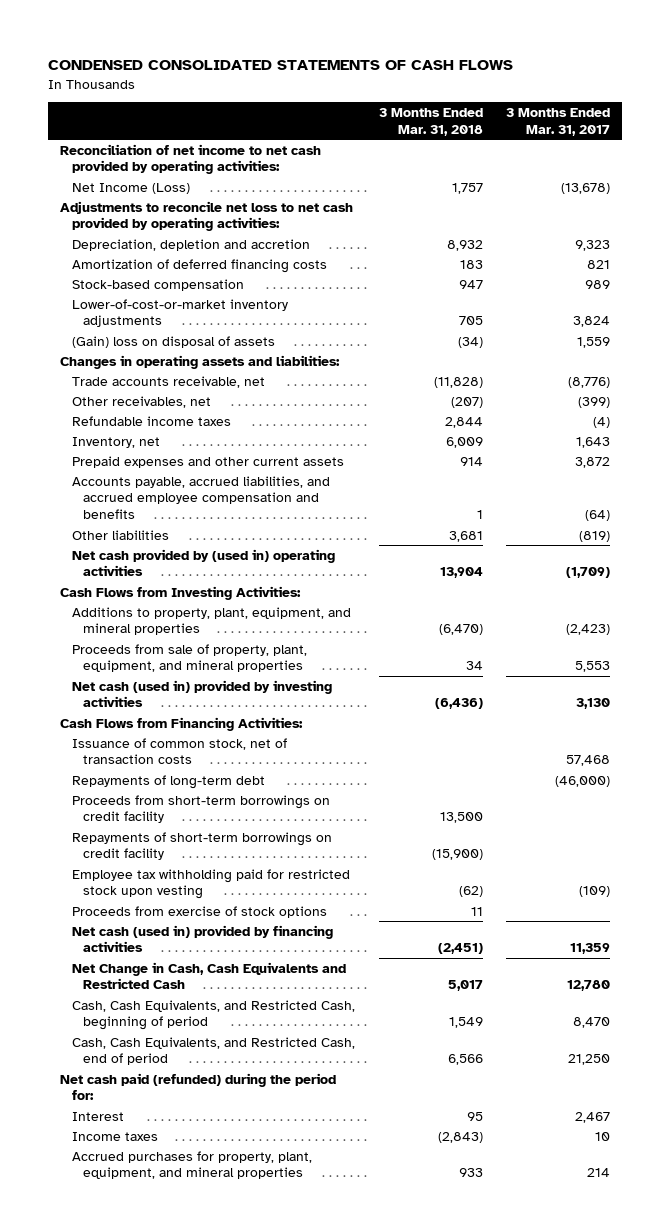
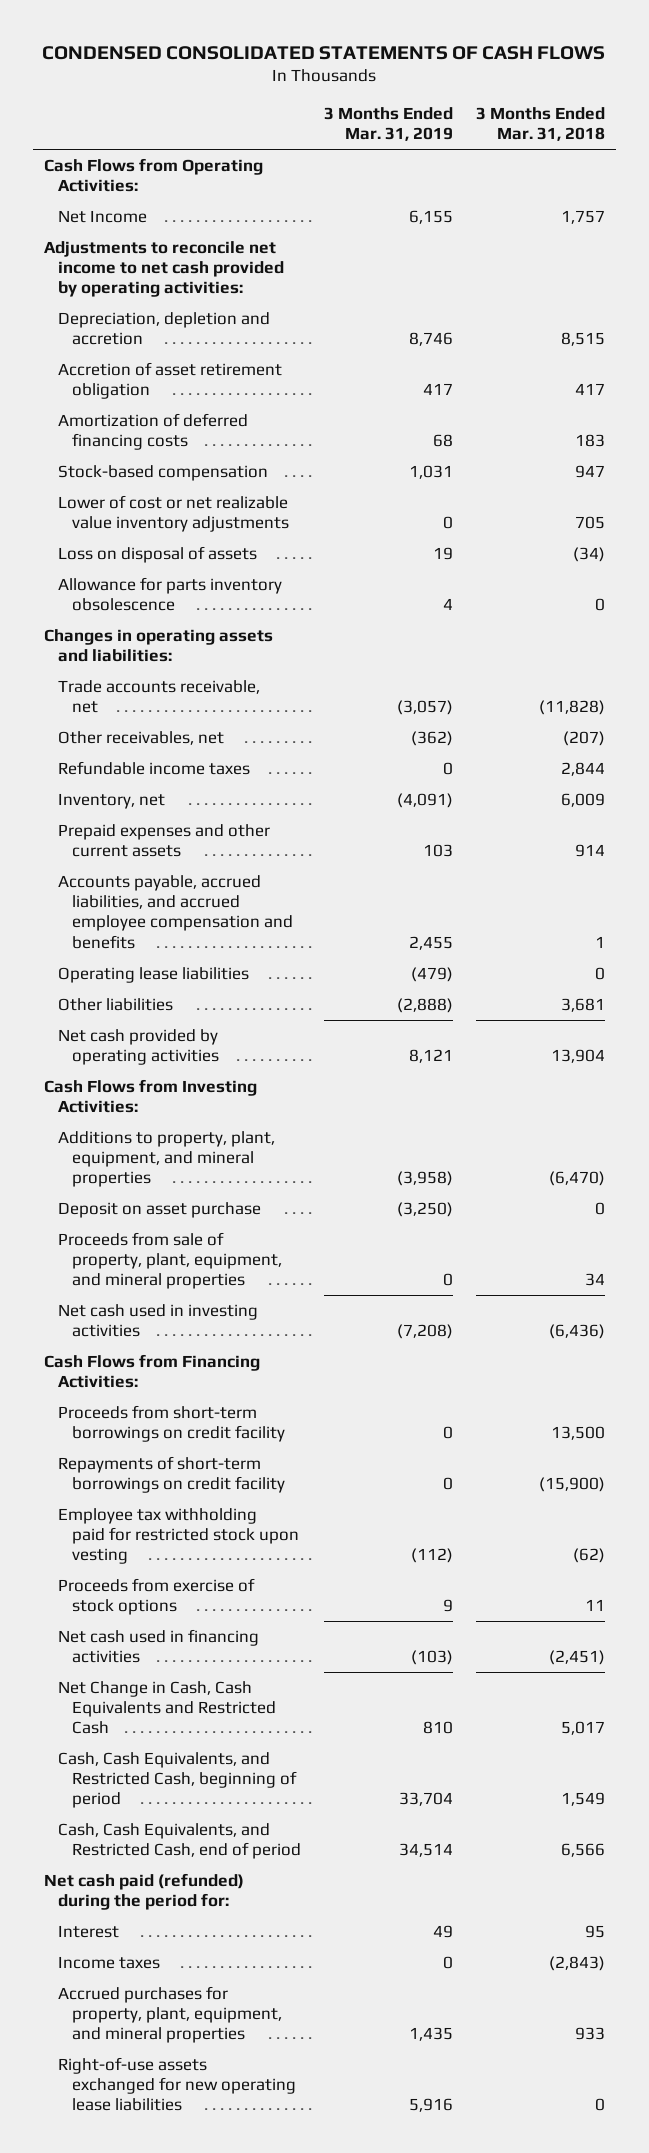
[506,108,611,136] 3 Months Ended Mar. 31, 2017 -> none
none -> [323,106,453,142] 3 Months Ended Mar. 31, 2019
[60,143,322,175] Reconciliation of net income to net cash provided by operating activities: -> none
none -> [44,157,264,193] Cash Flows from Operating Activities:
[71,182,190,194] Net Income (Loss) -> [58,209,148,223] Net Income
[60,200,354,232] Adjustments to reconcile net loss to net cash provided by operating activities: -> [44,240,285,298] Adjustments to reconcile net income to net cash provided by operating activities:
[446,239,483,251] 8,932 -> [560,332,605,347] 8,515
none -> [58,361,283,400] Accretion of asset retirement obligation
[71,298,288,328] Lower-of-cost-or-market inventory adjustments -> [58,494,289,533] Lower of cost or net realizable value inventory adjustments
[71,335,275,348] (Gain) loss on disposal of assets -> [58,545,258,563] Loss on disposal of assets
none -> [58,576,283,612] Allowance for parts inventory obsolescence
none -> [58,966,250,983] Operating lease liabilities
[71,548,335,577] Net cash provided by (used in) operating activities -> [58,1028,219,1066] Net cash provided by operating activities
none -> [58,1201,262,1218] Deposit on asset purchase
[71,679,332,708] Net cash (used in) provided by investing activities -> [58,1303,259,1338] Net cash used in investing activities
[71,737,287,765] Issuance of common stock, net of transaction costs -> none
[71,774,265,789] Repayments of long-term debt -> none
[71,924,333,953] Net cash (used in) provided by financing activities -> [58,1628,260,1664] Net cash used in financing activities
none -> [58,2056,296,2112] Right-of-use assets exchanged for new operating lease liabilities

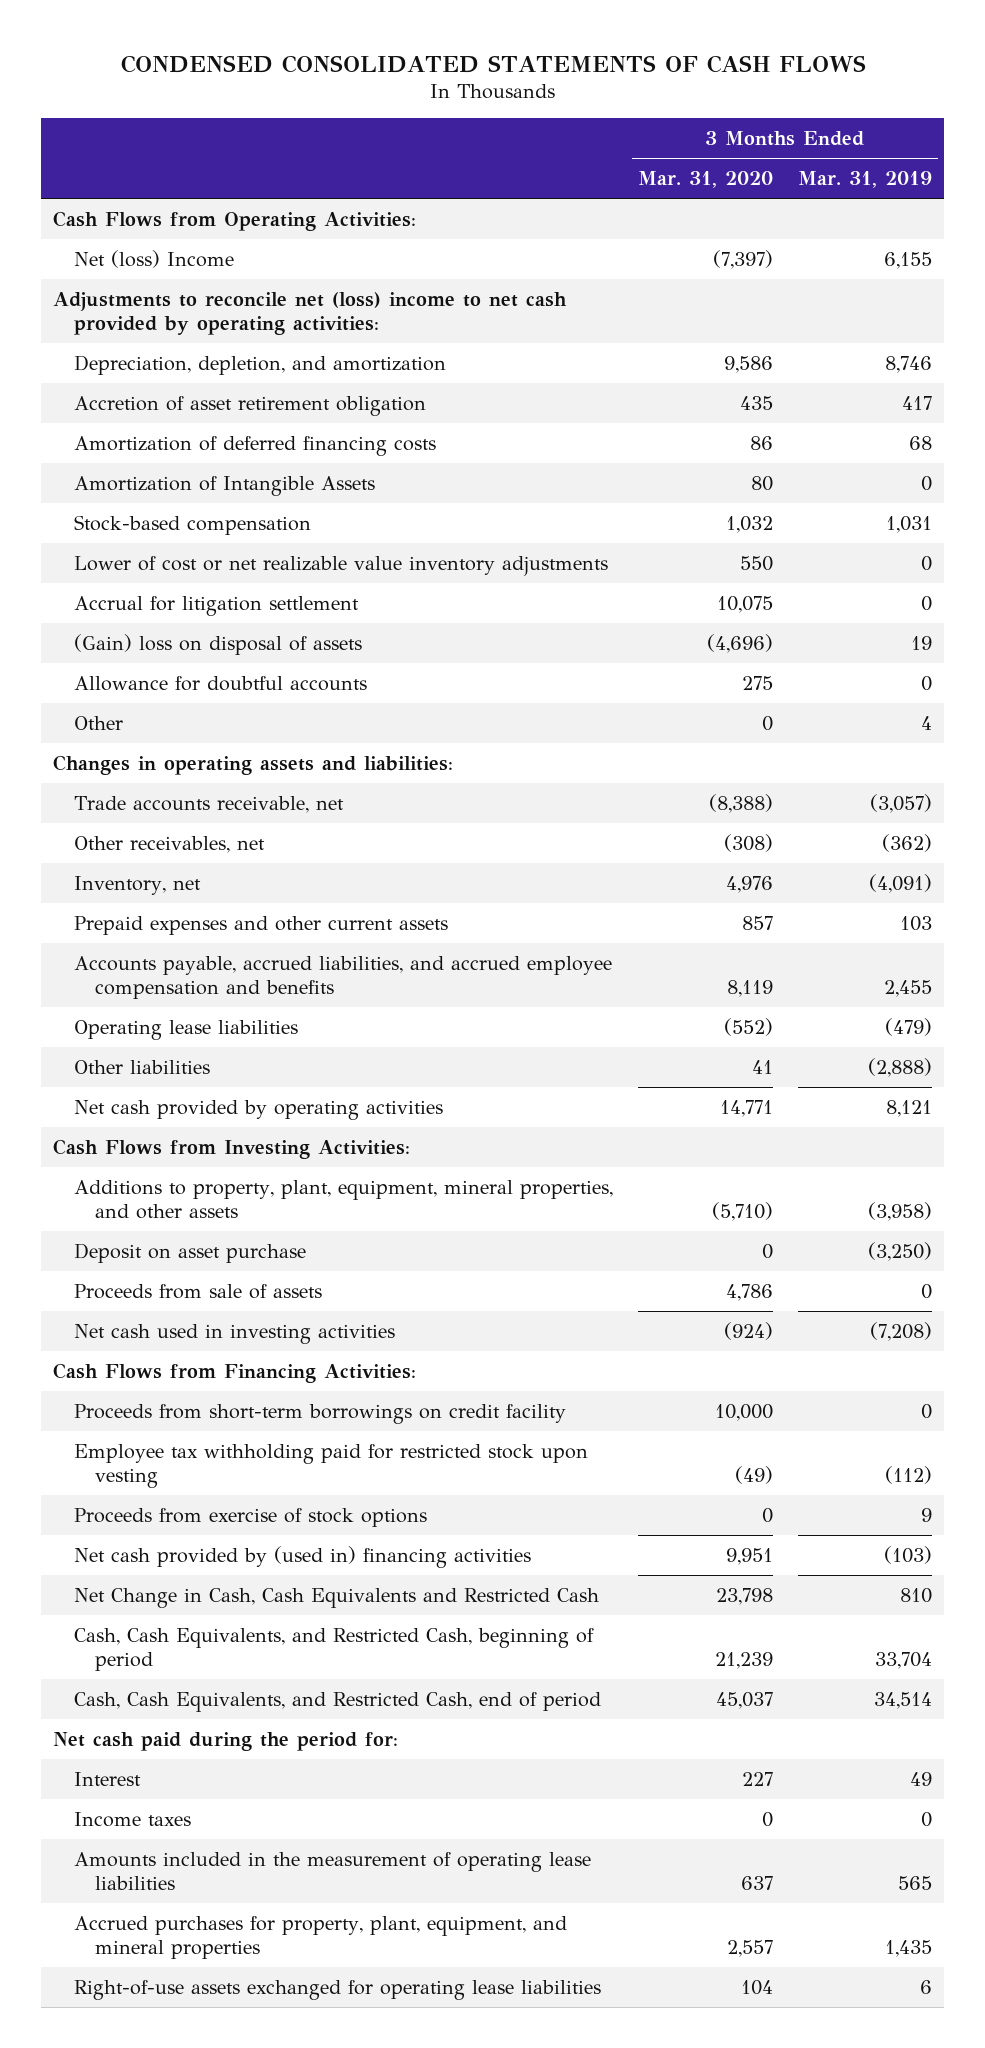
[475,106,605,142] 3 Months Ended Mar. 31, 2018 -> none
none -> [638,171,774,189] Mar. 31, 2020
[58,209,148,223] Net Income -> [74,249,235,268] Net (loss) Income
[44,240,285,298] Adjustments to reconcile net income to net cash provided by operating activities: -> [53,291,568,336] Adjustments to reconcile net (loss) income to net cash provided by operating activities:
[58,311,271,346] Depreciation, depletion and accretion -> [74,354,447,375] Depreciation, depletion, and amortization
none -> [74,475,376,496] Amortization of Intangible Assets
[58,576,283,612] Allowance for parts inventory obsolescence -> none
none -> [74,595,360,616] Accrual for litigation settlement
[58,545,258,563] Loss on disposal of assets -> [74,633,363,655] (Gain) loss on disposal of assets
none -> [74,675,368,691] Allowance for doubtful accounts
none -> [74,715,124,730] Other
[58,760,251,775] Refundable income taxes -> none
[58,1130,276,1188] Additions to property, plant, equipment, and mineral properties -> [74,1179,614,1220] Additions to property, plant, equipment, mineral properties, and other assets
[58,1231,282,1290] Proceeds from sale of property, plant, equipment, and mineral properties -> [74,1283,323,1299] Proceeds from sale of assets
[58,1455,285,1494] Repayments of short-term borrowings on credit facility -> none
[58,1628,260,1664] Net cash used in financing activities -> [74,1545,532,1568] Net cash provided by (used in) financing activities
[44,1872,245,1911] Net cash paid (refunded) during the period for: -> [53,1731,399,1751] Net cash paid during the period for:
none -> [74,1851,592,1891] Amounts included in the measurement of operating lease liabilities
[58,2056,296,2112] Right-of-use assets exchanged for new operating lease liabilities -> [74,1979,602,2000] Right-of-use assets exchanged for operating lease liabilities
[408,2098,453,2113] 5,916 -> [919,1979,932,1994] 6

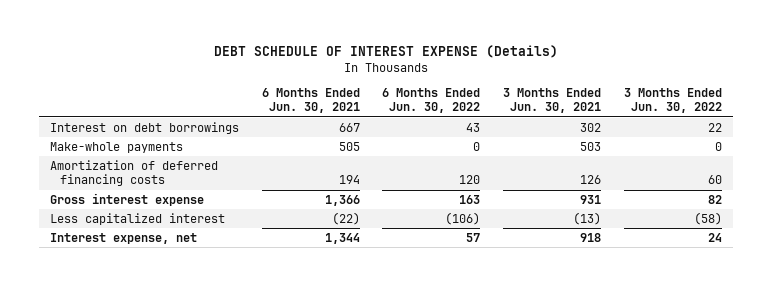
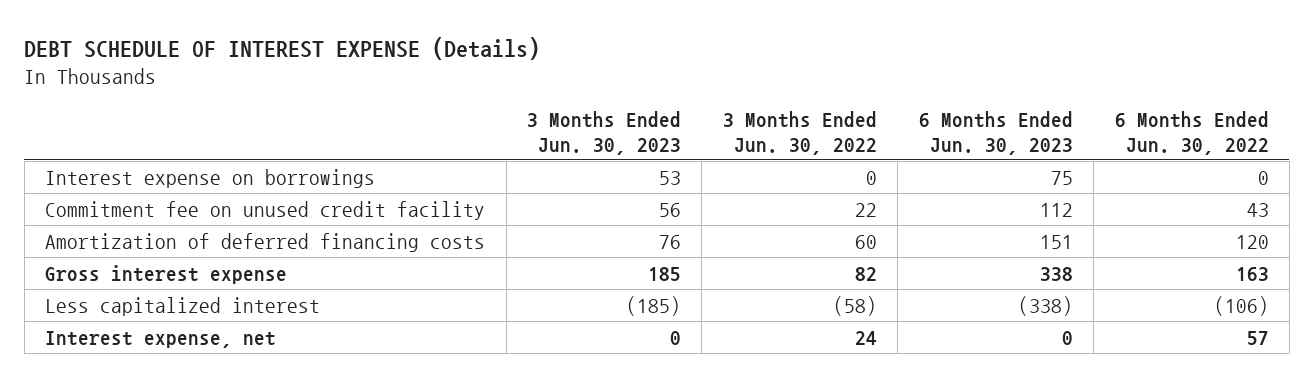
[261,87,360,114] 6 Months Ended Jun. 30, 2021 -> none
[503,87,602,114] 3 Months Ended Jun. 30, 2021 -> none
none -> [526,111,681,155] 3 Months Ended Jun. 30, 2023
none -> [918,111,1073,155] 6 Months Ended Jun. 30, 2023
[50,141,184,153] Make-whole payments -> none
[50,121,240,134] Interest on debt borrowings -> [45,168,376,188] Interest expense on borrowings
[466,122,481,132] 43 -> [1257,170,1269,185] 0
[707,122,722,132] 22 -> [865,170,877,185] 0
none -> [45,200,486,220] Commitment fee on unused credit facility

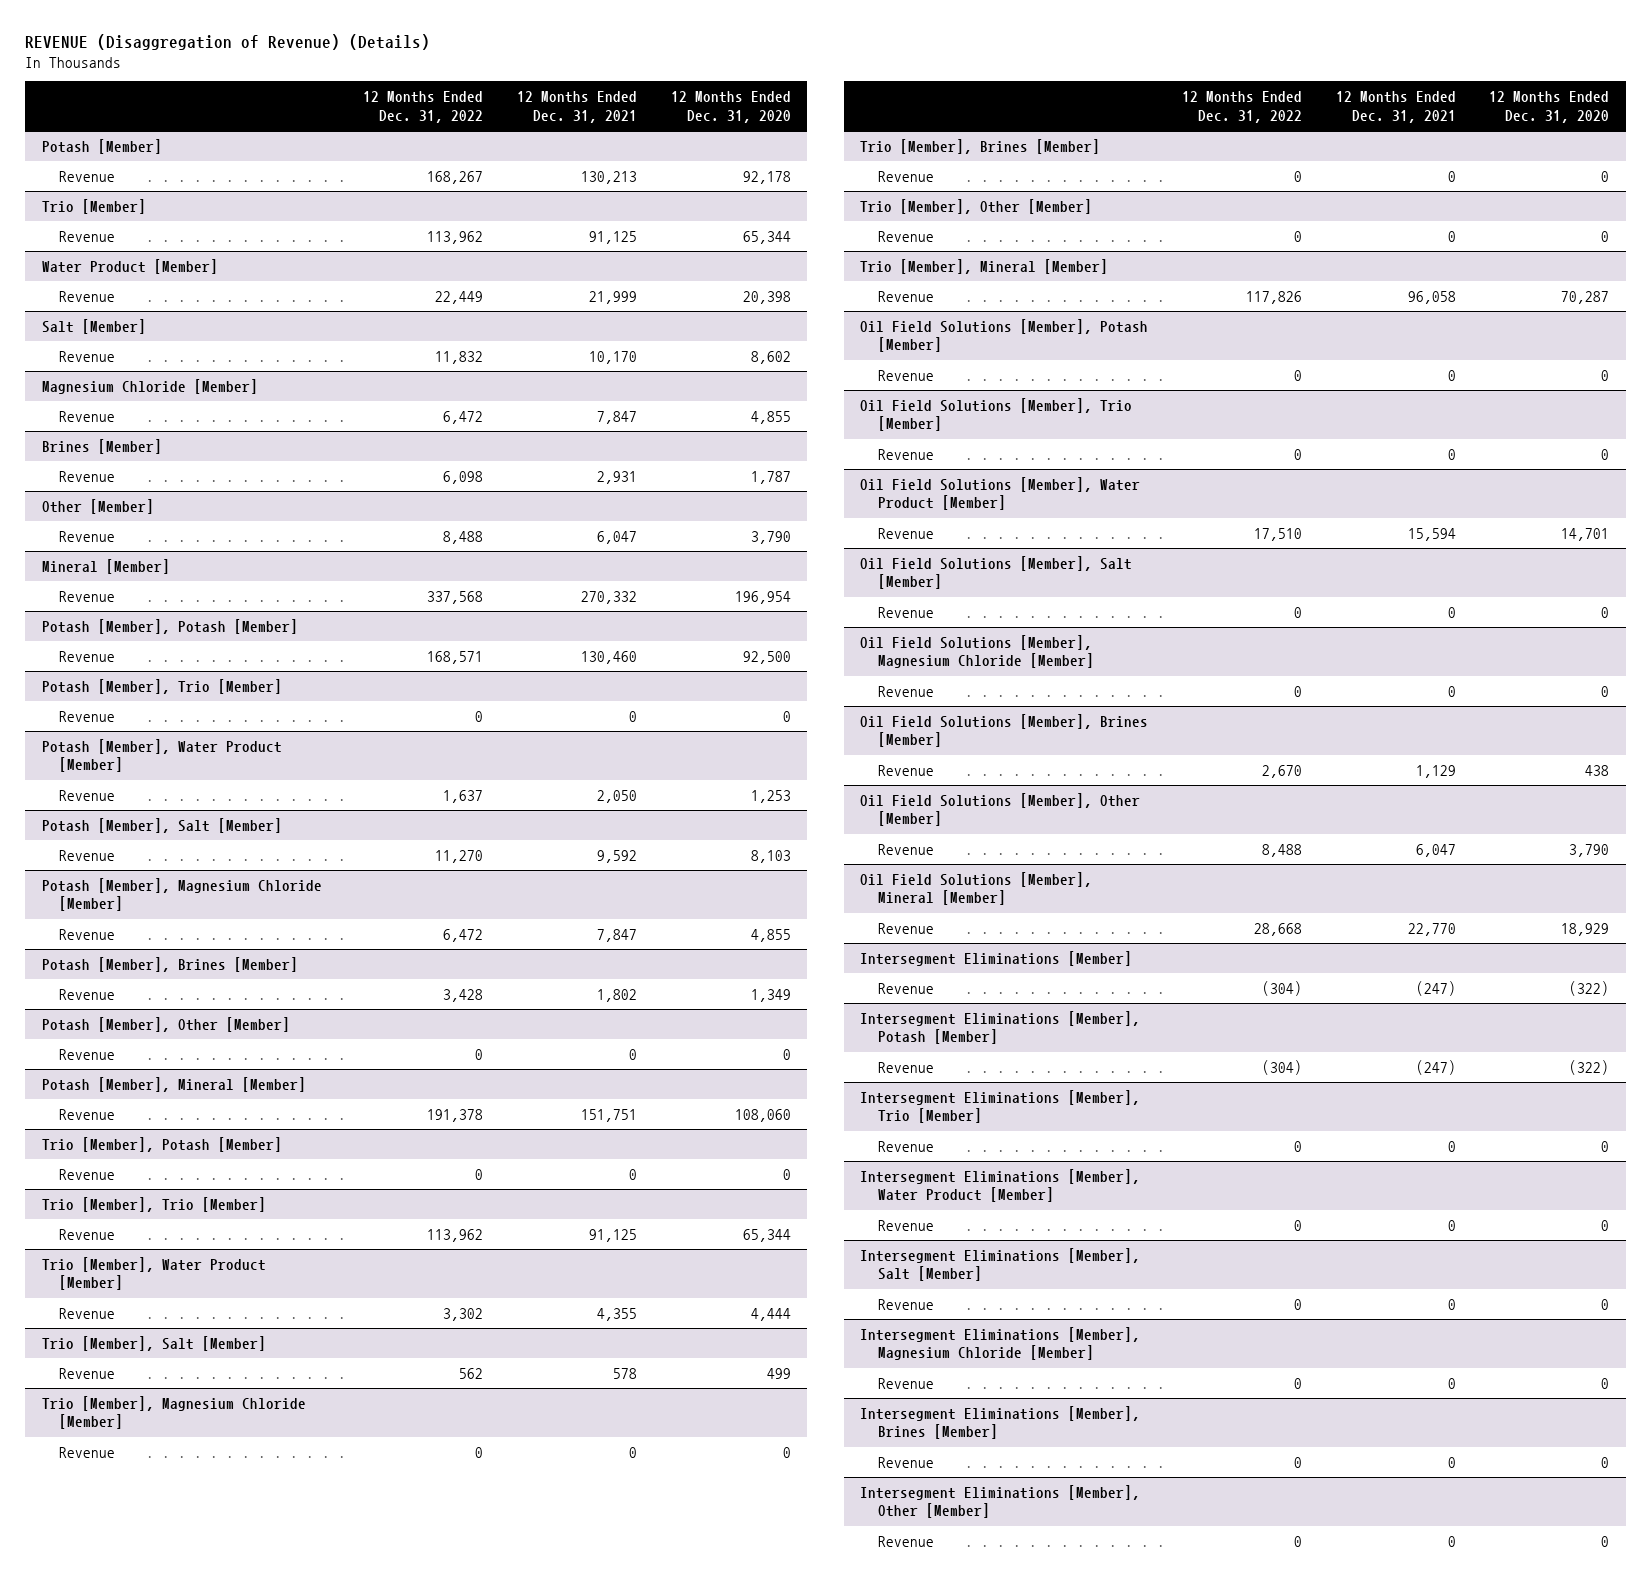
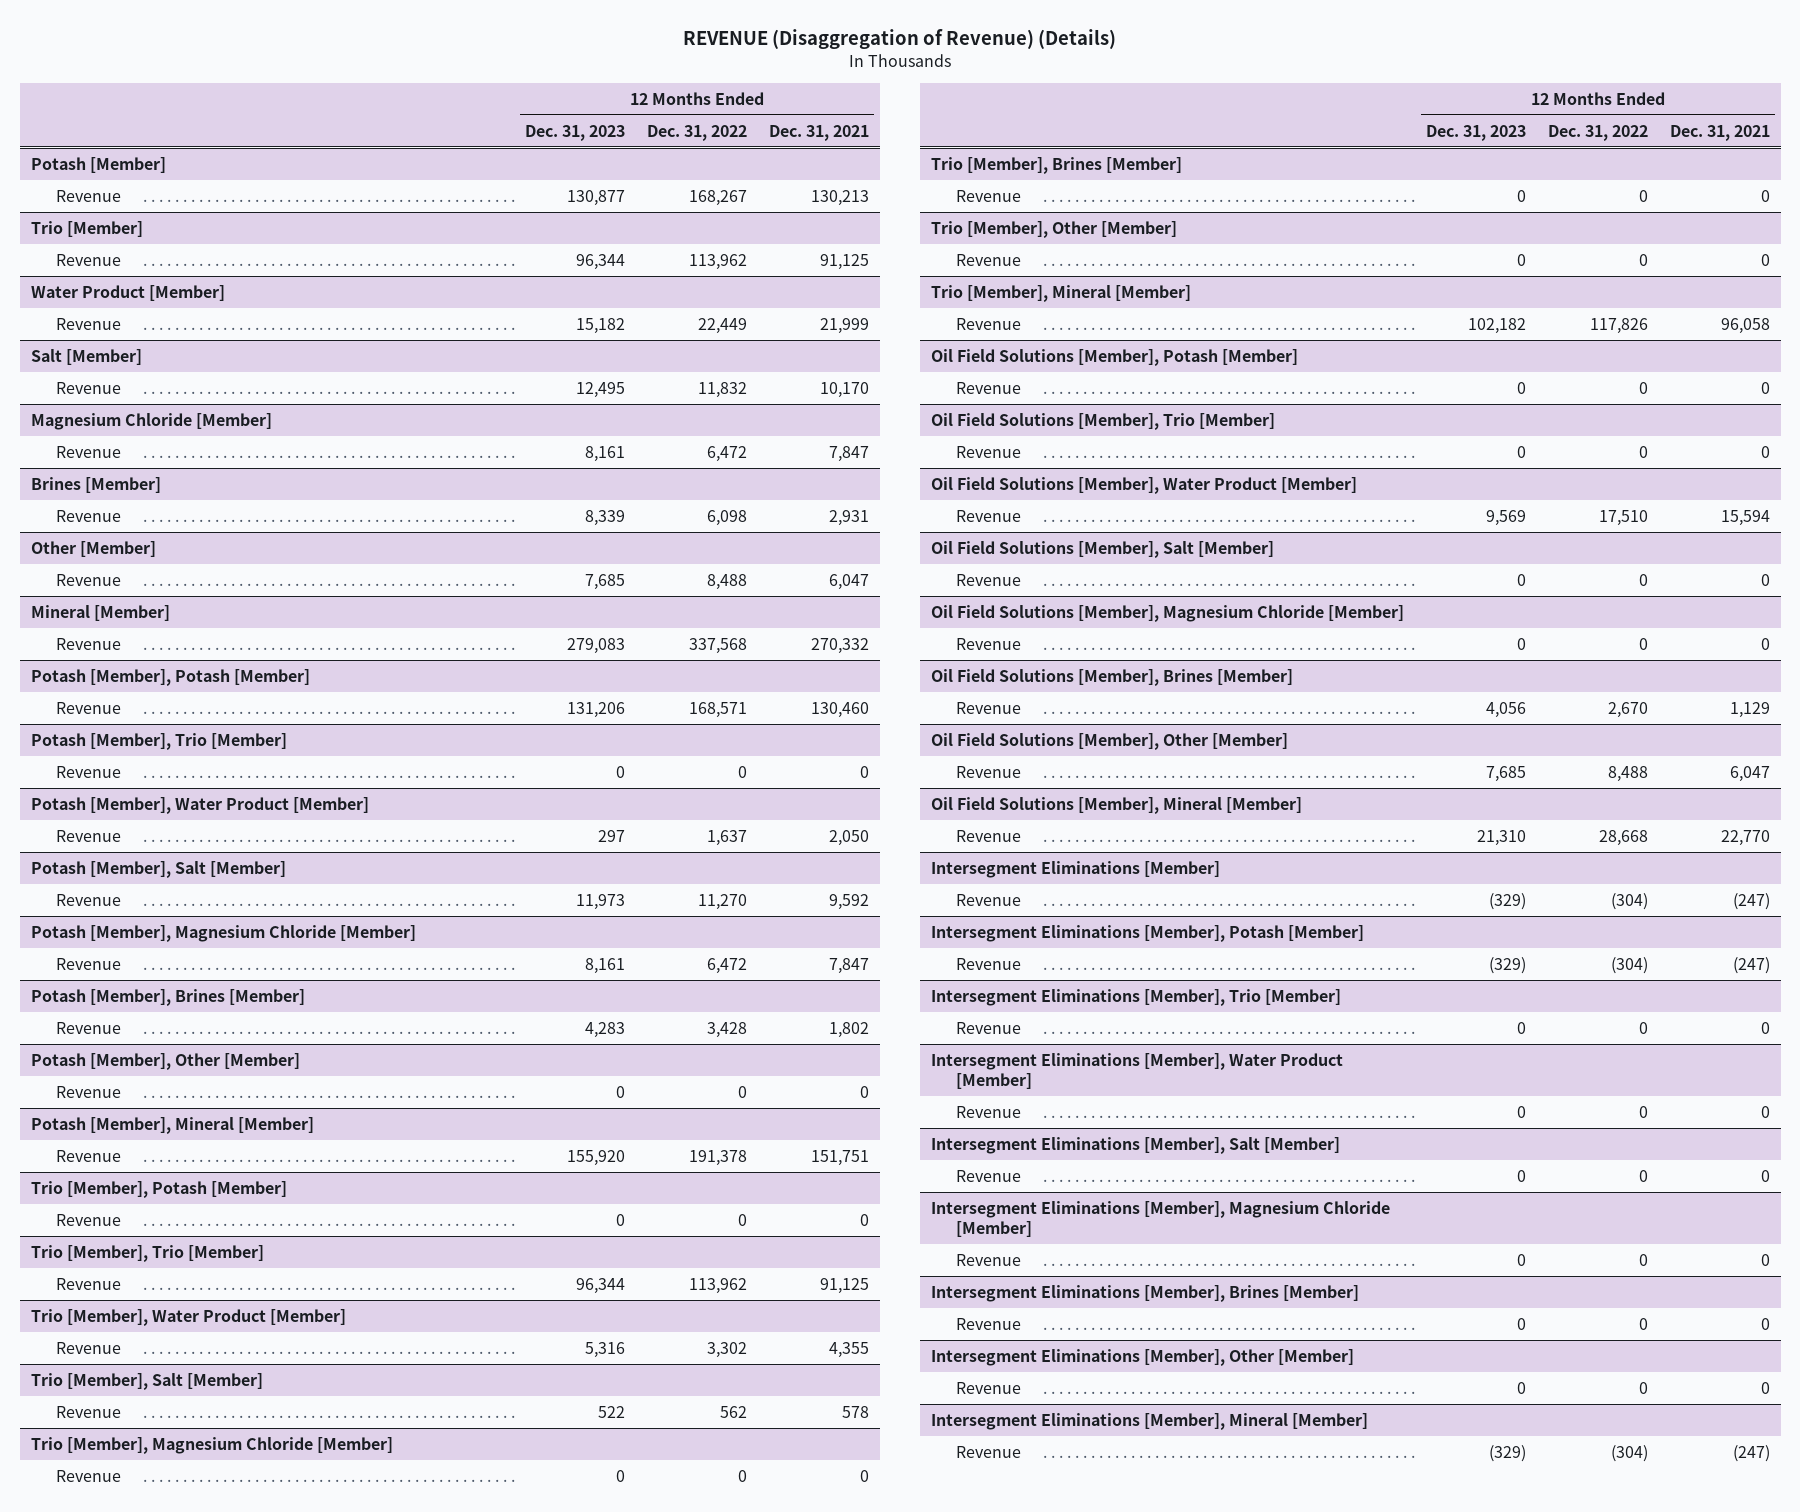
[670,90,791,123] 12 Months Ended Dec. 31, 2020 -> none
none -> [525,124,626,141] Dec. 31, 2023
none -> [931,1412,1369,1430] Intersegment Eliminations [Member], Mineral [Member]
none -> [956,1445,1022,1458] Revenue

